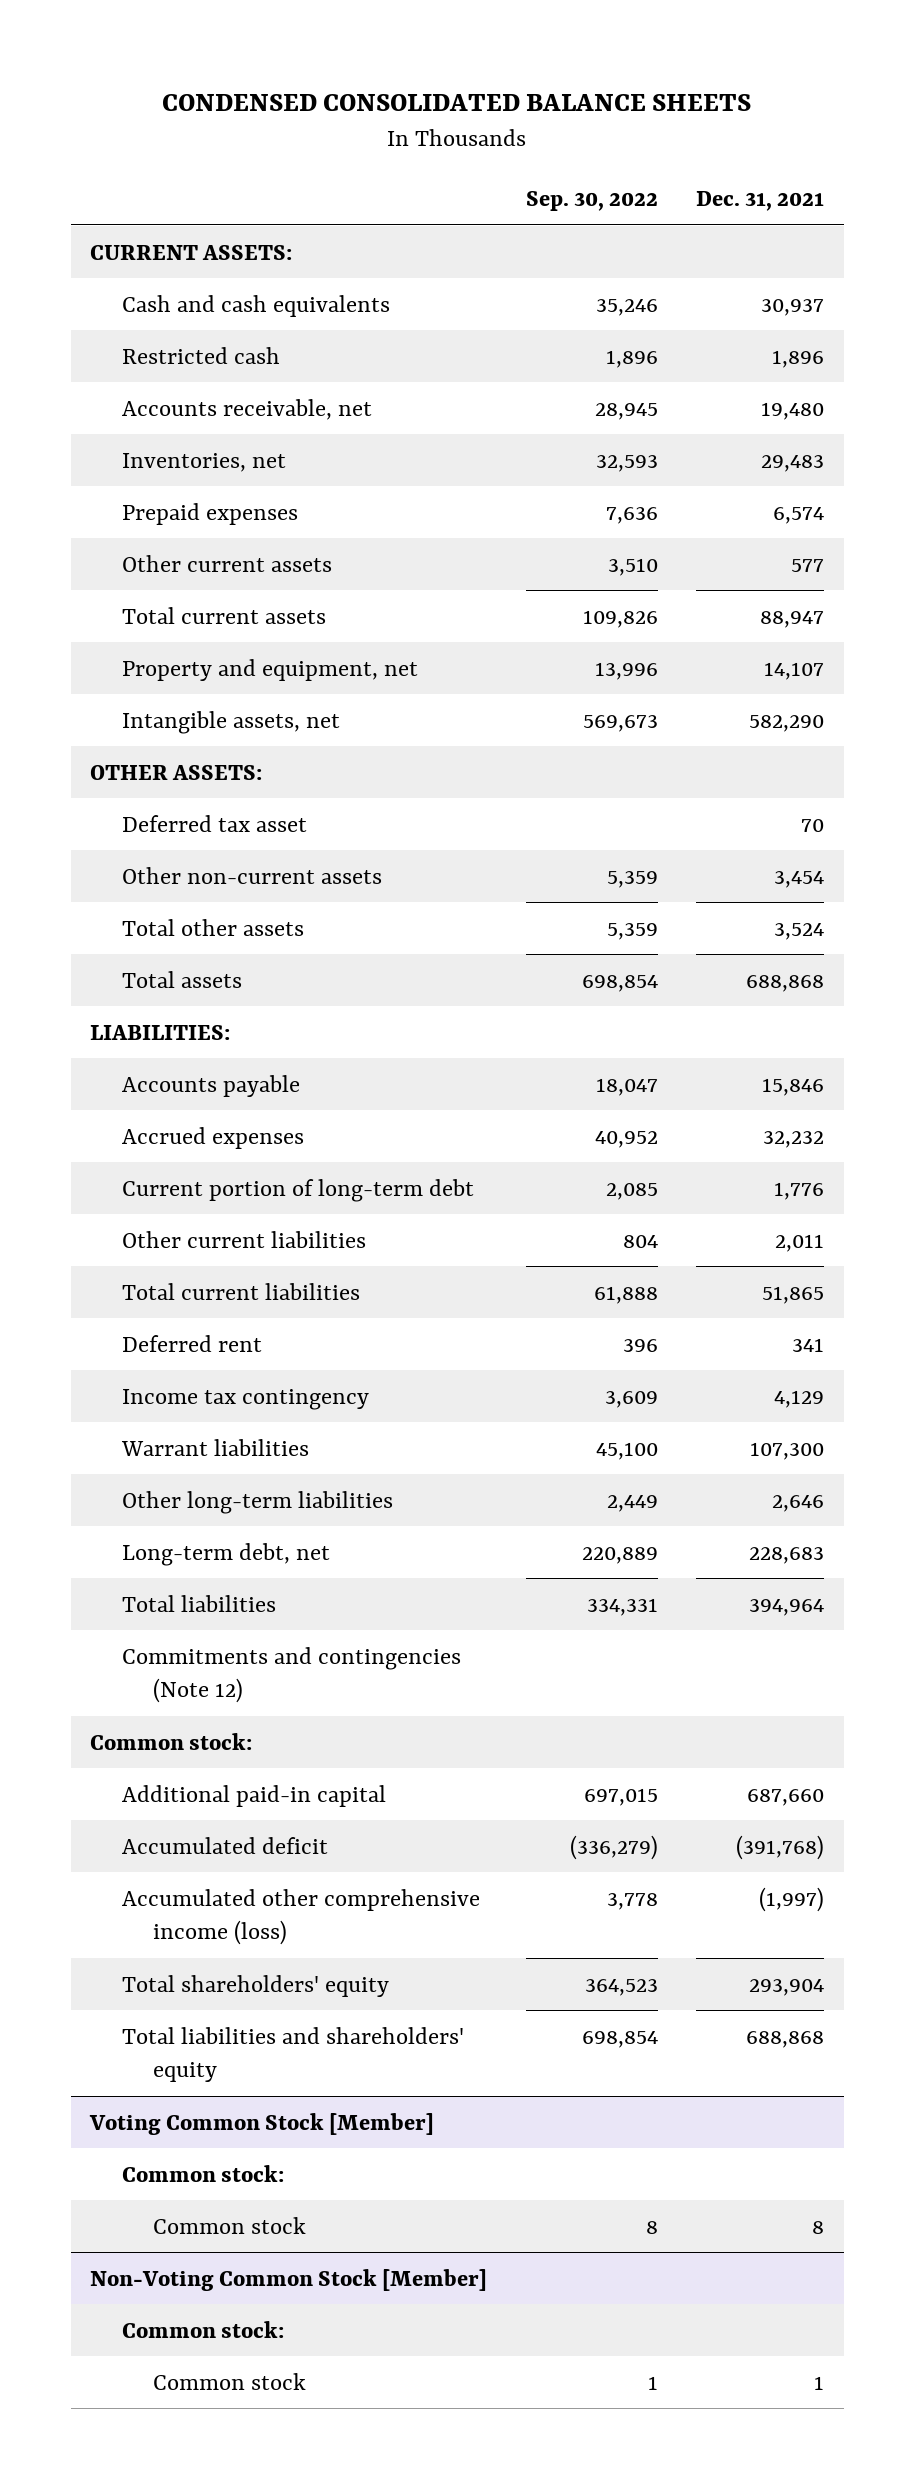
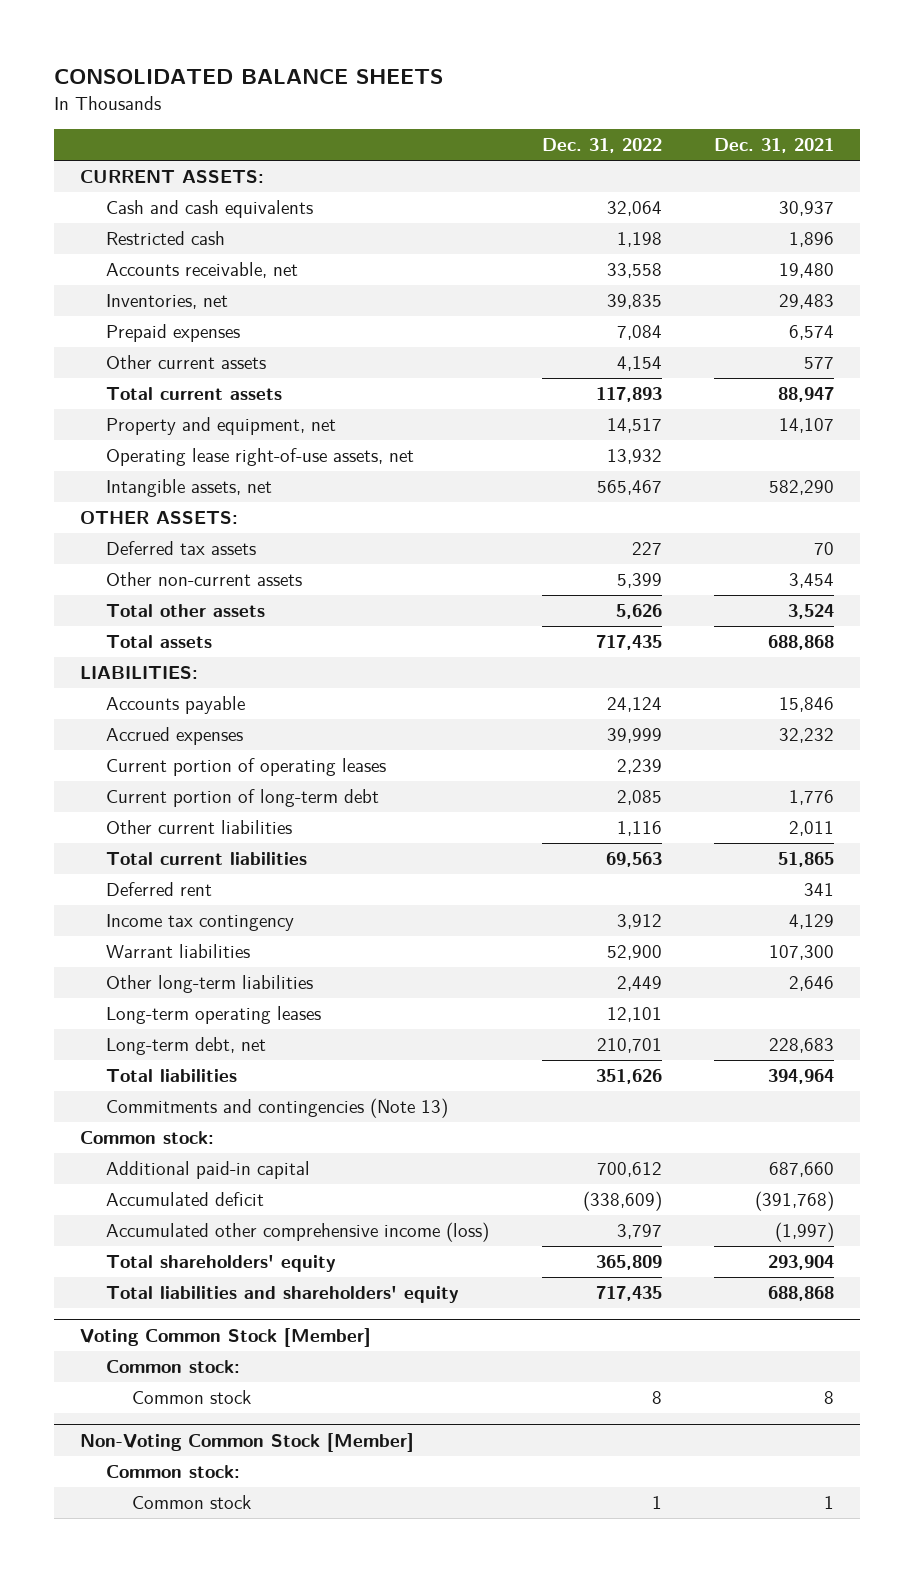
[162,94,752,112] CONDENSED CONSOLIDATED BALANCE SHEETS -> [54,69,444,85] CONSOLIDATED BALANCE SHEETS
[525,191,658,212] Sep. 30, 2022 -> none
none -> [541,138,662,154] Dec. 31, 2022
none -> [106,448,415,467] Operating lease right-of-use assets, net
[121,814,307,832] Deferred tax asset -> [106,541,257,556] Deferred tax assets
none -> [106,758,387,777] Current portion of operating leases
none -> [106,1006,322,1025] Long-term operating leases
[121,1646,461,1704] Commitments and contingencies (Note 12) -> [106,1098,449,1119] Commitments and contingencies (Note 13)

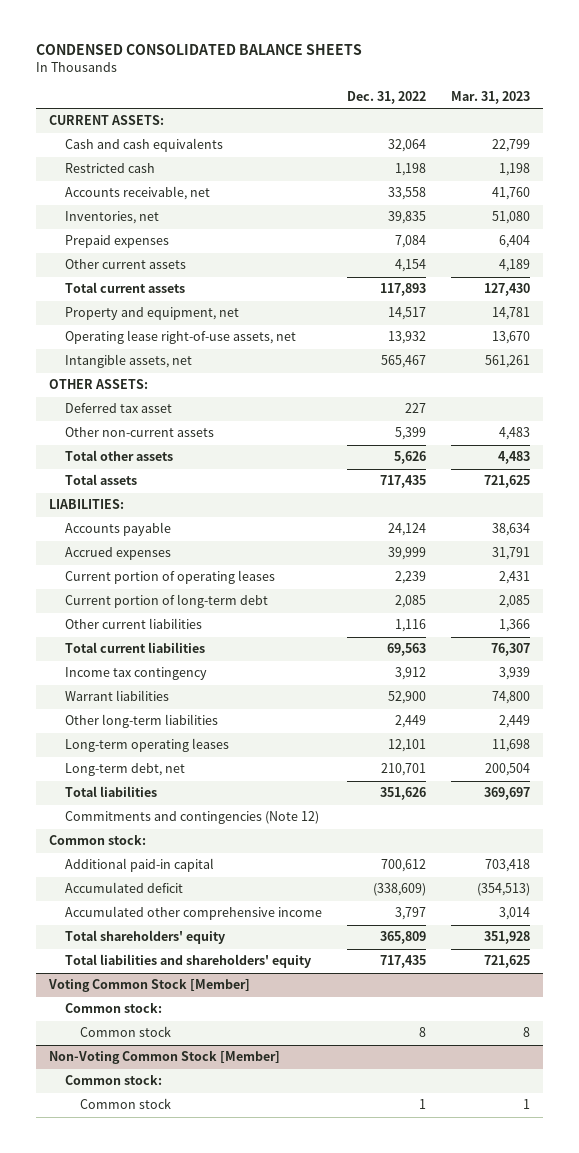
[54,69,444,85] CONSOLIDATED BALANCE SHEETS -> [36,44,363,56] CONDENSED CONSOLIDATED BALANCE SHEETS
[713,138,834,154] Dec. 31, 2021 -> none
none -> [451,90,531,104] Mar. 31, 2023
[106,541,257,556] Deferred tax assets -> [64,403,172,414] Deferred tax asset
[106,882,213,897] Deferred rent -> none
[106,1098,449,1119] Commitments and contingencies (Note 13) -> [64,811,319,825] Commitments and contingencies (Note 12)
[106,1222,490,1243] Accumulated other comprehensive income (loss) -> [64,906,322,921] Accumulated other comprehensive income

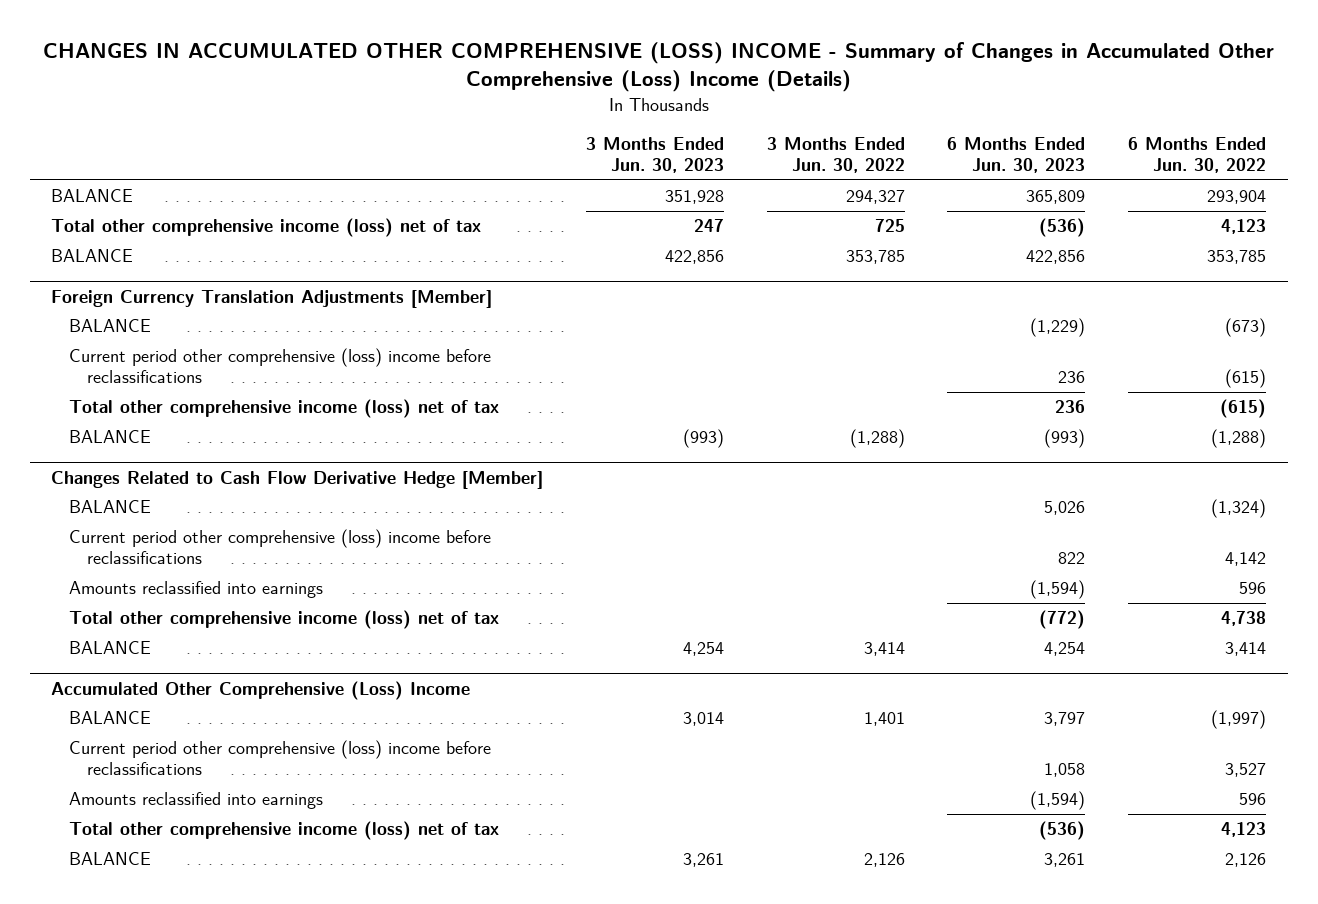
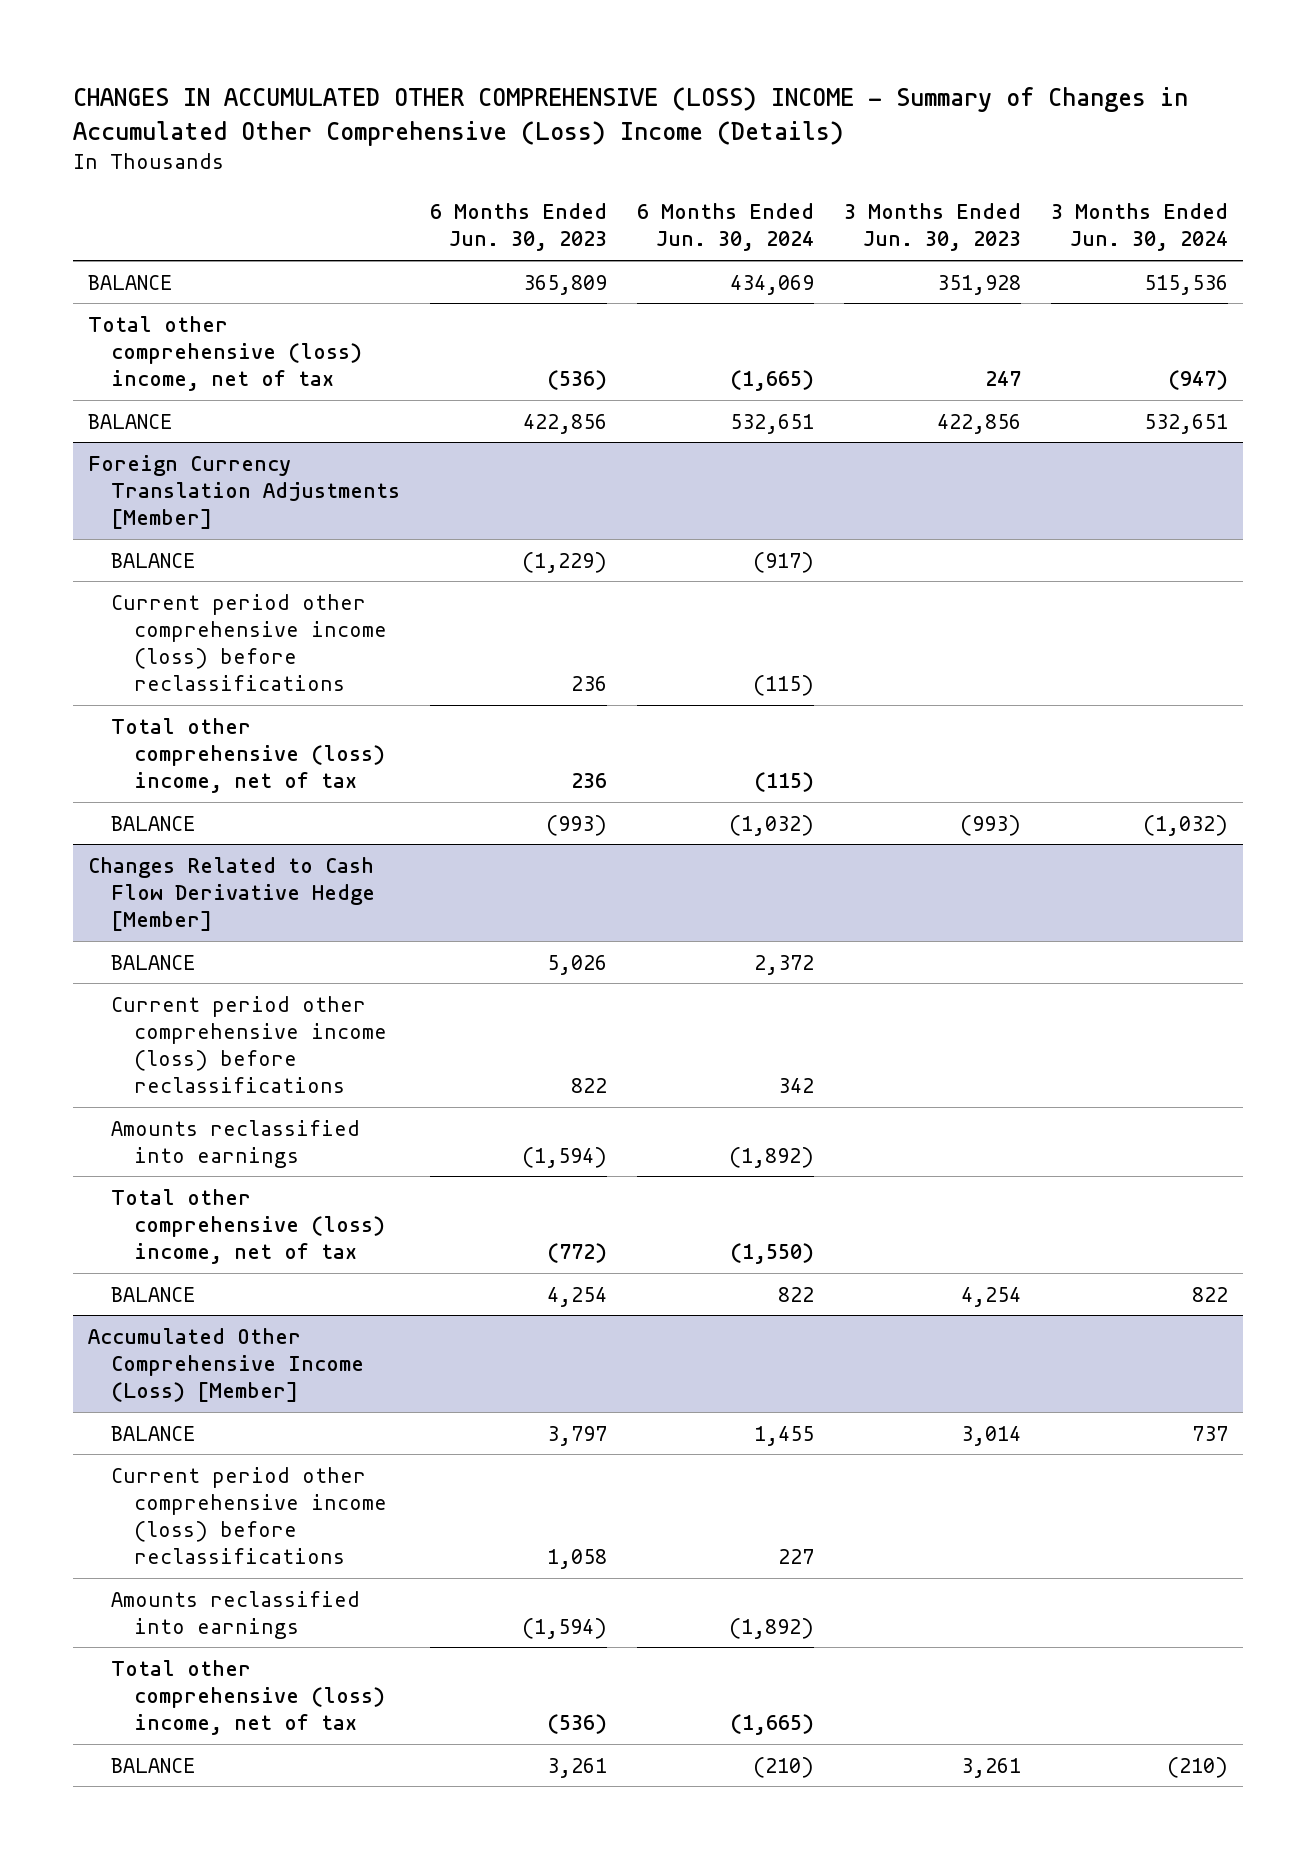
[766,136,905,174] 3 Months Ended Jun. 30, 2022 -> none
[1128,136,1267,174] 6 Months Ended Jun. 30, 2022 -> none
none -> [636,203,814,252] 6 Months Ended Jun. 30, 2024
none -> [1050,203,1228,252] 3 Months Ended Jun. 30, 2024
[51,218,482,238] Total other comprehensive income (loss) net of tax -> [87,315,362,391] Total other comprehensive (loss) income, net of tax
[69,348,492,384] Current period other comprehensive (loss) income before reclassifications -> [110,593,387,692] Current period other comprehensive income (loss) before reclassifications
[69,399,500,419] Total other comprehensive income (loss) net of tax -> [110,717,385,793] Total other comprehensive (loss) income, net of tax
[69,529,492,565] Current period other comprehensive (loss) income before reclassifications -> [110,995,387,1094] Current period other comprehensive income (loss) before reclassifications
[69,610,500,630] Total other comprehensive income (loss) net of tax -> [110,1188,385,1264] Total other comprehensive (loss) income, net of tax
[51,680,471,700] Accumulated Other Comprehensive (Loss) Income -> [87,1327,364,1402] Accumulated Other Comprehensive Income (Loss) [Member]
[69,740,492,776] Current period other comprehensive (loss) income before reclassifications -> [110,1466,387,1565] Current period other comprehensive income (loss) before reclassifications
[69,821,500,841] Total other comprehensive income (loss) net of tax -> [110,1659,385,1735] Total other comprehensive (loss) income, net of tax

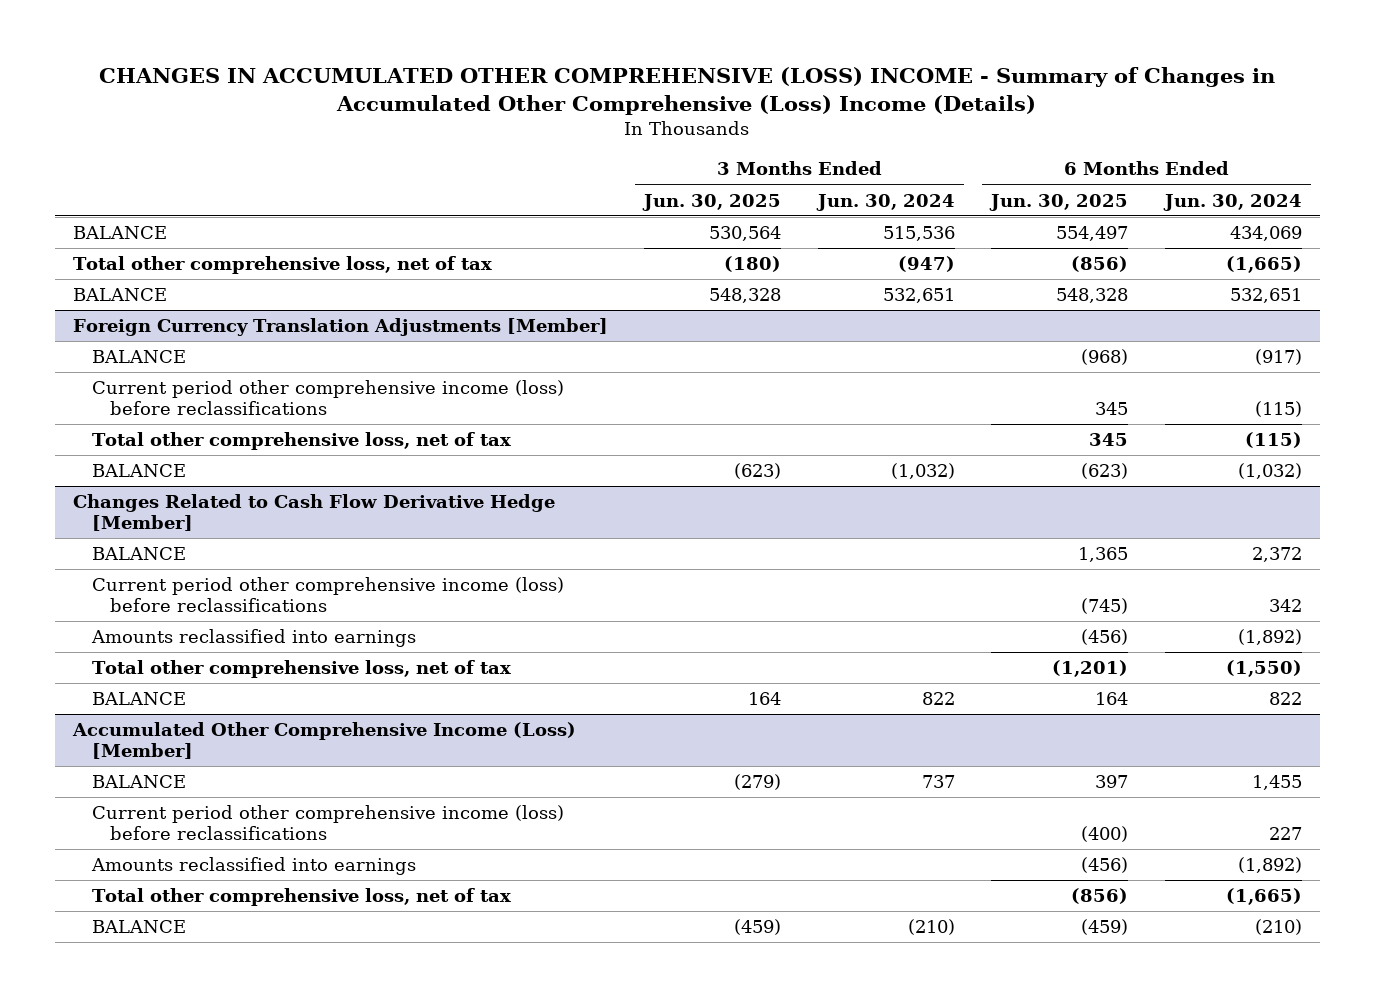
[429,203,607,252] 6 Months Ended Jun. 30, 2023 -> none
[843,203,1021,252] 3 Months Ended Jun. 30, 2023 -> none
none -> [642,193,782,211] Jun. 30, 2025
none -> [989,193,1129,211] Jun. 30, 2025
[87,315,362,391] Total other comprehensive (loss) income, net of tax -> [72,256,492,275] Total other comprehensive loss, net of tax
[110,717,385,793] Total other comprehensive (loss) income, net of tax -> [91,432,511,451] Total other comprehensive loss, net of tax
[110,1188,385,1264] Total other comprehensive (loss) income, net of tax -> [91,660,511,679] Total other comprehensive loss, net of tax
[110,1659,385,1735] Total other comprehensive (loss) income, net of tax -> [91,888,511,907] Total other comprehensive loss, net of tax

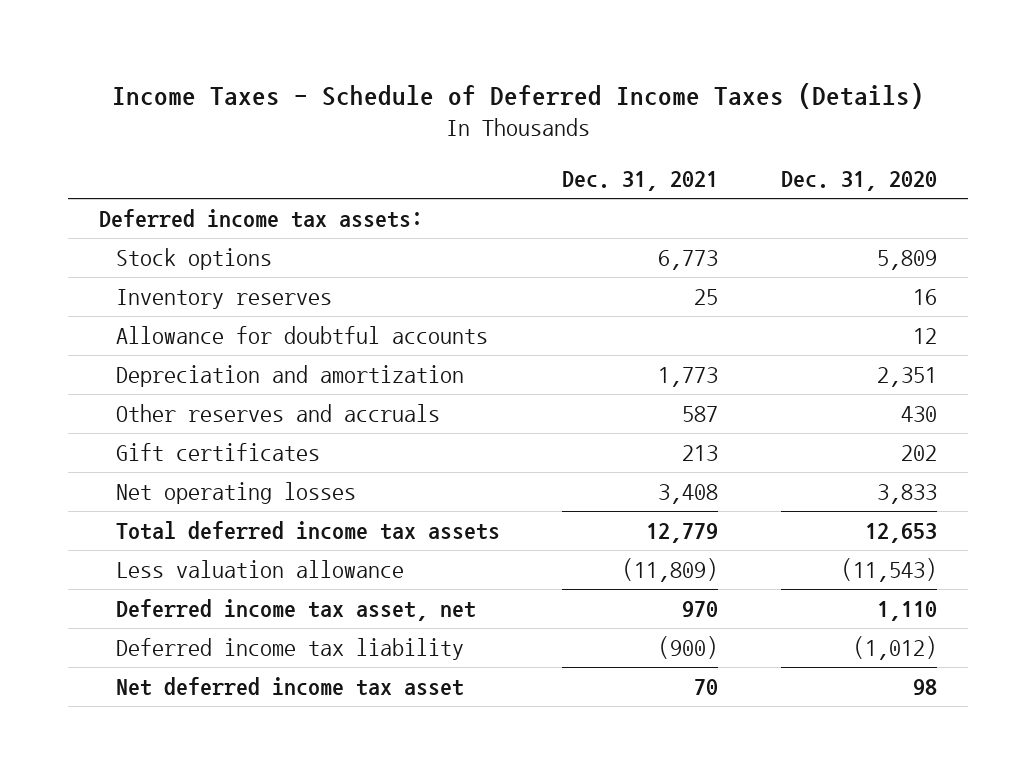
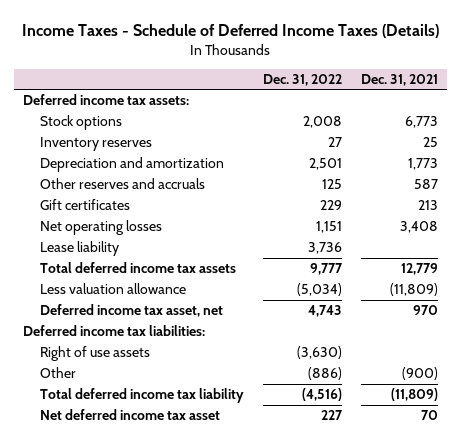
[780,170,937,191] Dec. 31, 2020 -> none
none -> [262,73,342,86] Dec. 31, 2022
[116,326,489,345] Allowance for doubtful accounts -> none
none -> [40,241,120,257] Lease liability
none -> [23,325,206,337] Deferred income tax liabilities:
none -> [40,346,151,362] Right of use assets
none -> [40,367,77,379] Other
[116,638,465,661] Deferred income tax liability -> [40,388,245,404] Total deferred income tax liability
[658,636,719,660] (900) -> [390,388,438,402] (11,809)

